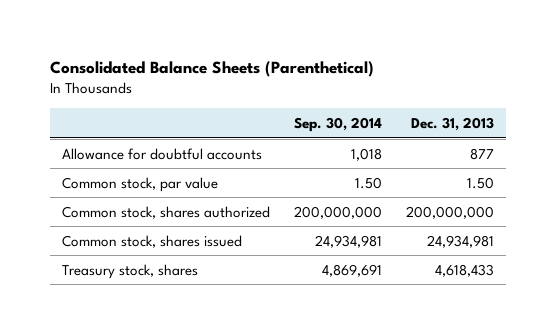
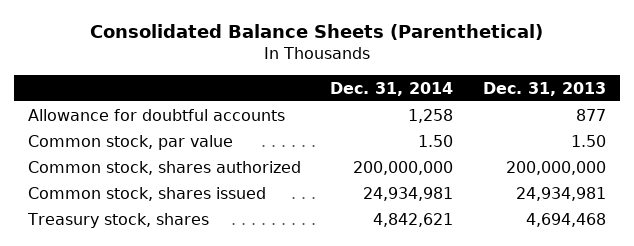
[293,116,382,132] Sep. 30, 2014 -> none
none -> [330,81,454,96] Dec. 31, 2014
[434,263,494,277] 4,618,433 -> [525,212,606,227] 4,694,468

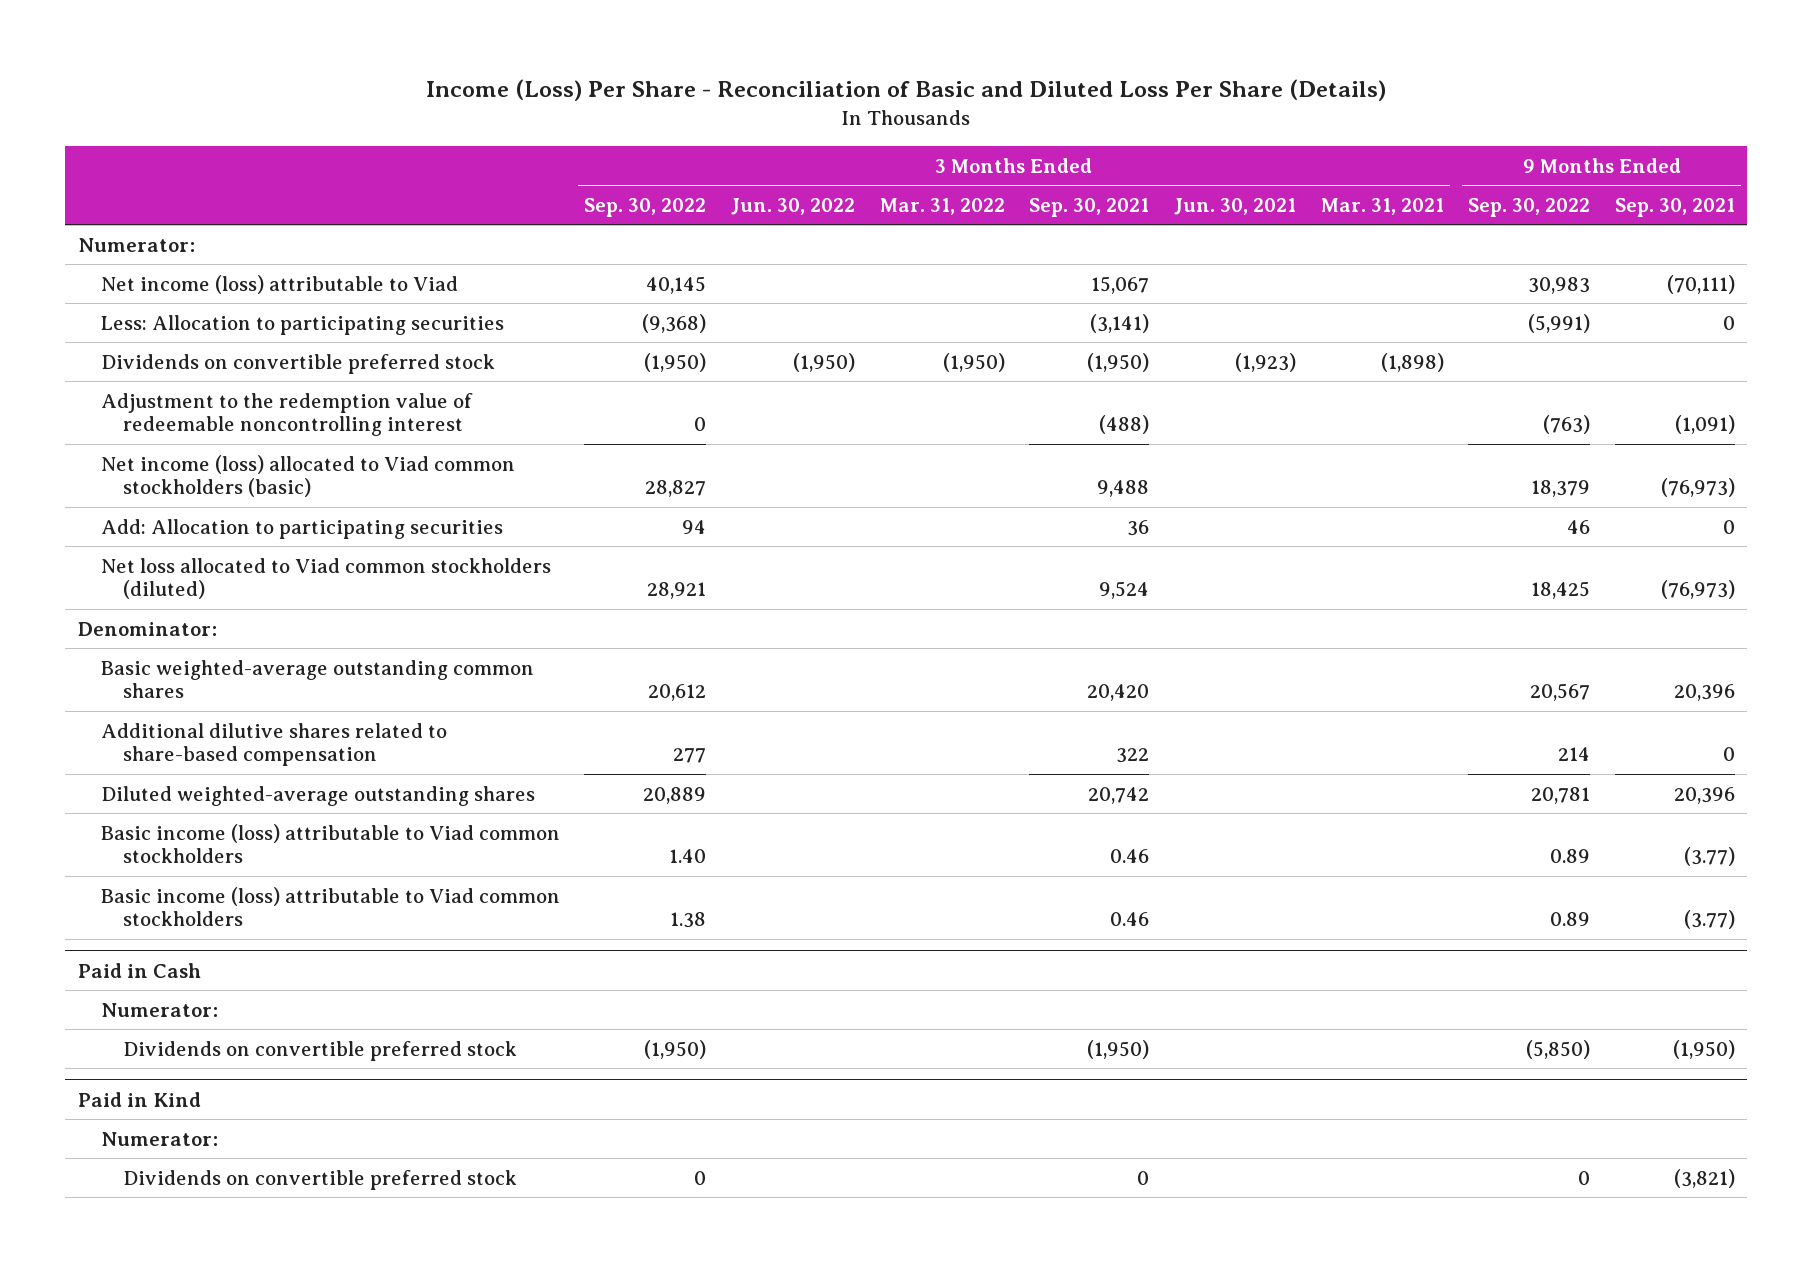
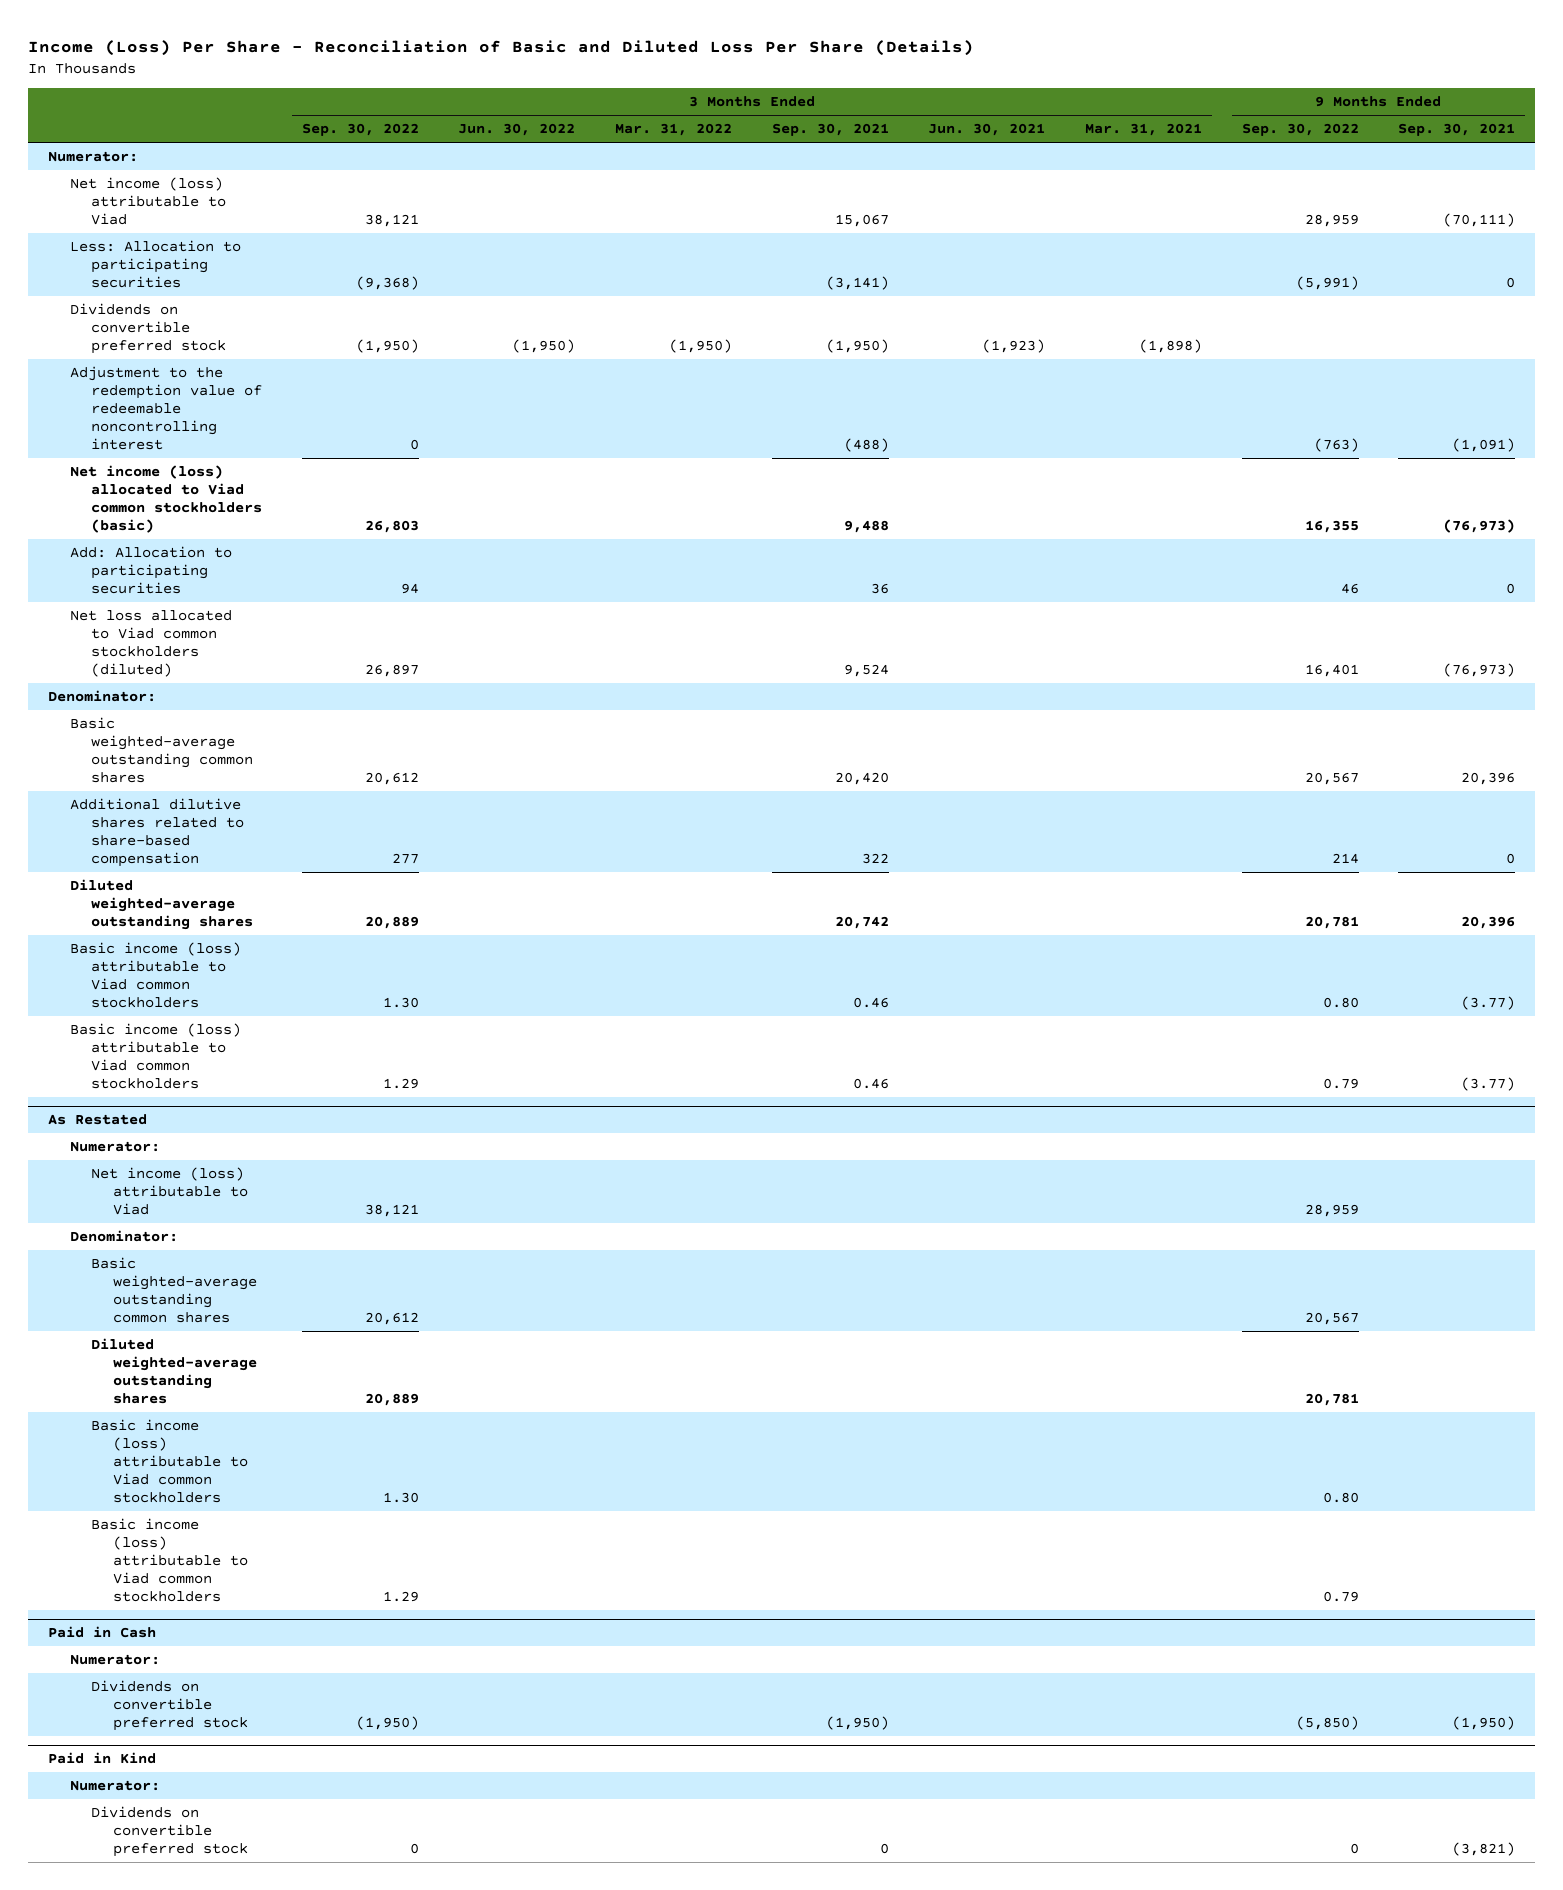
[646,275,707,294] 40,145 -> [364,213,419,227] 38,121
[1528,276,1591,294] 30,983 -> [1304,213,1359,227] 28,959
[645,480,707,498] 28,827 -> [364,519,419,533] 26,803
[1531,480,1591,498] 18,379 -> [1304,519,1359,533] 16,355
[647,582,707,600] 28,921 -> [364,663,419,677] 26,897
[1531,581,1591,600] 18,425 -> [1304,663,1359,677] 16,401
[669,849,707,864] 1.40 -> [382,996,419,1008] 1.30
[1550,849,1591,864] 0.89 -> [1322,996,1359,1008] 0.80
[670,912,707,929] 1.38 -> [382,1077,419,1089] 1.29
[1550,912,1591,927] 0.89 -> [1322,1077,1359,1089] 0.79
none -> [48,1113,148,1125] As Restated
none -> [69,1140,160,1152] Numerator:
none -> [91,1166,248,1215] Net income (loss) attributable to Viad
none -> [69,1229,178,1242] Denominator:
none -> [91,1256,257,1323] Basic weighted-average outstanding common shares
none -> [91,1337,257,1404] Diluted weighted-average outstanding shares
none -> [91,1418,248,1504] Basic income (loss) attributable to Viad common stockholders
none -> [91,1517,248,1603] Basic income (loss) attributable to Viad common stockholders

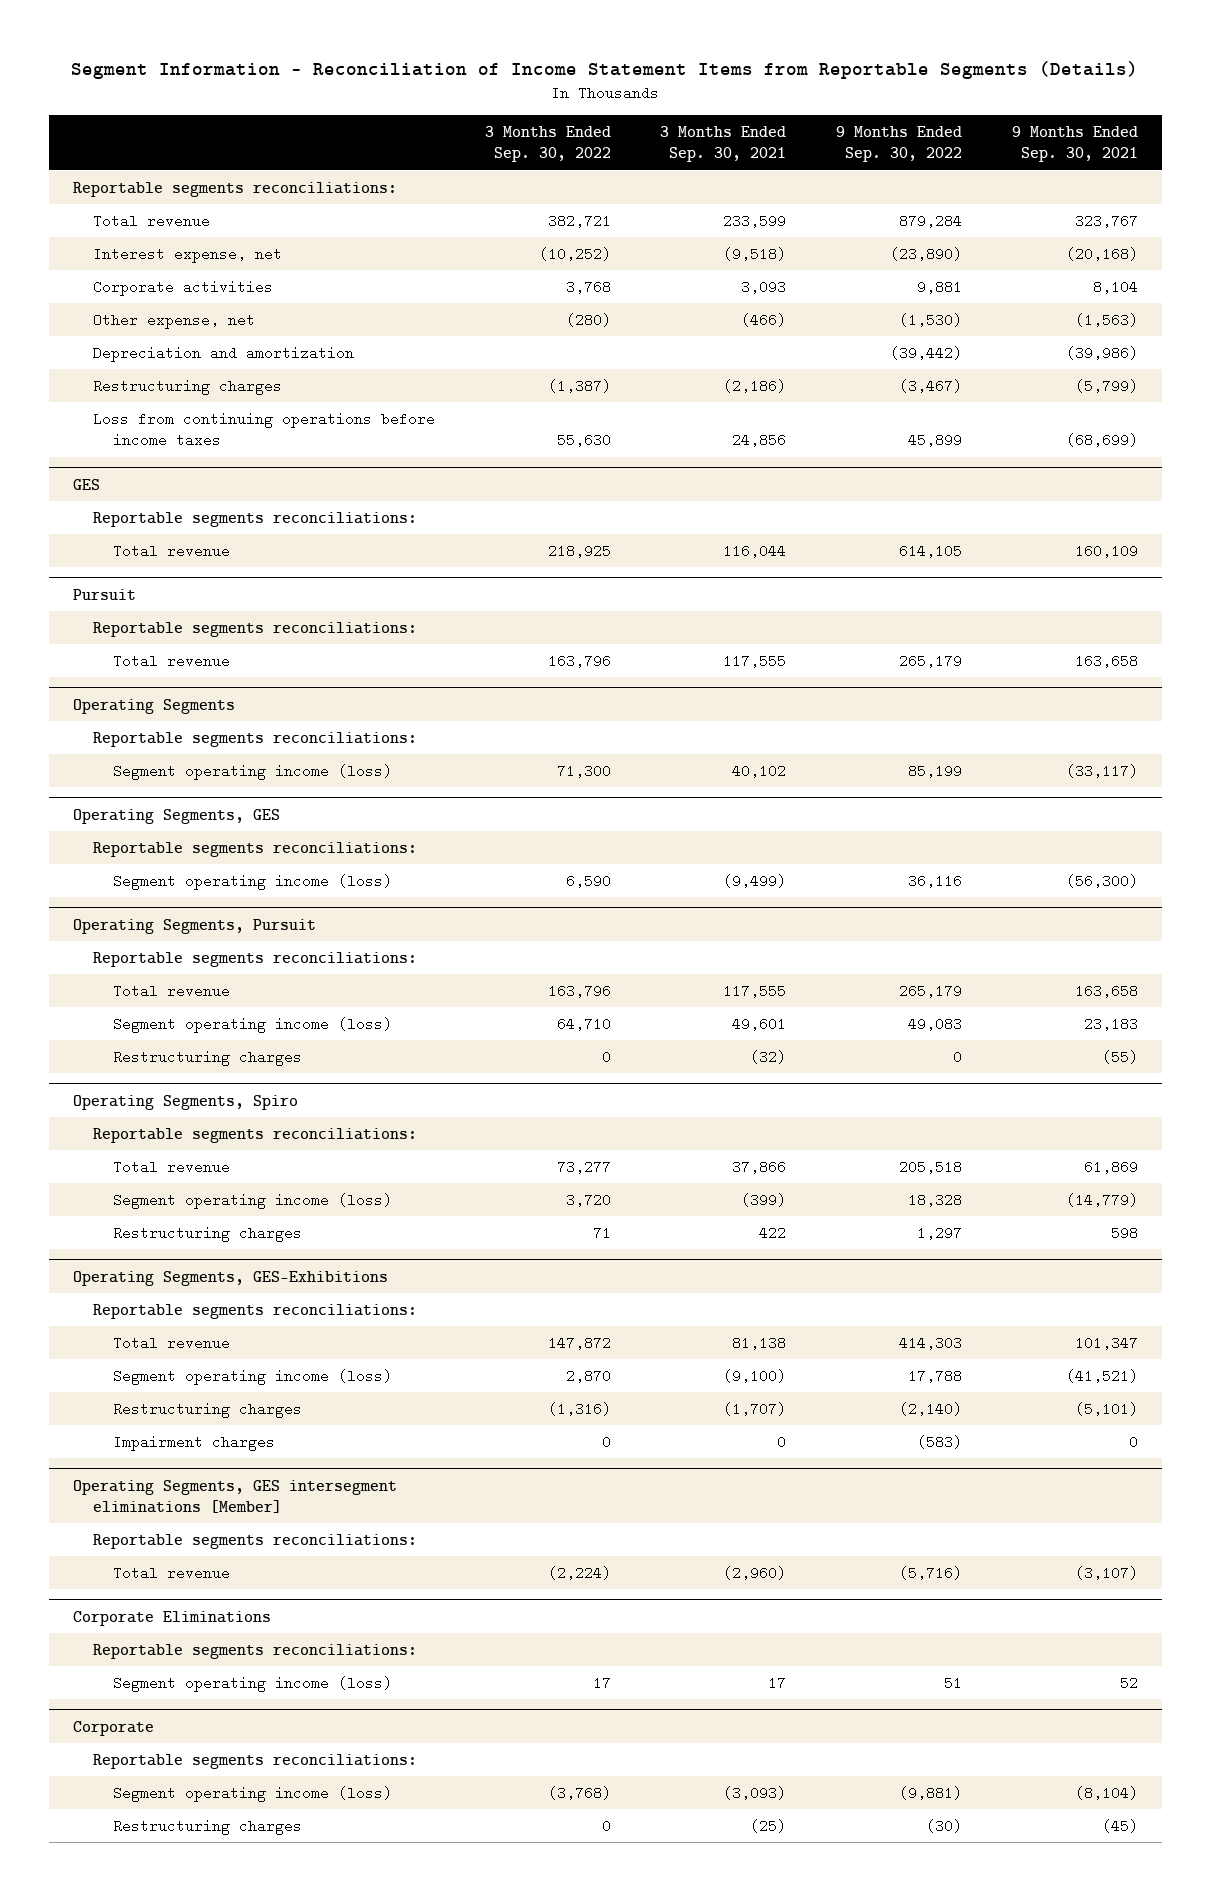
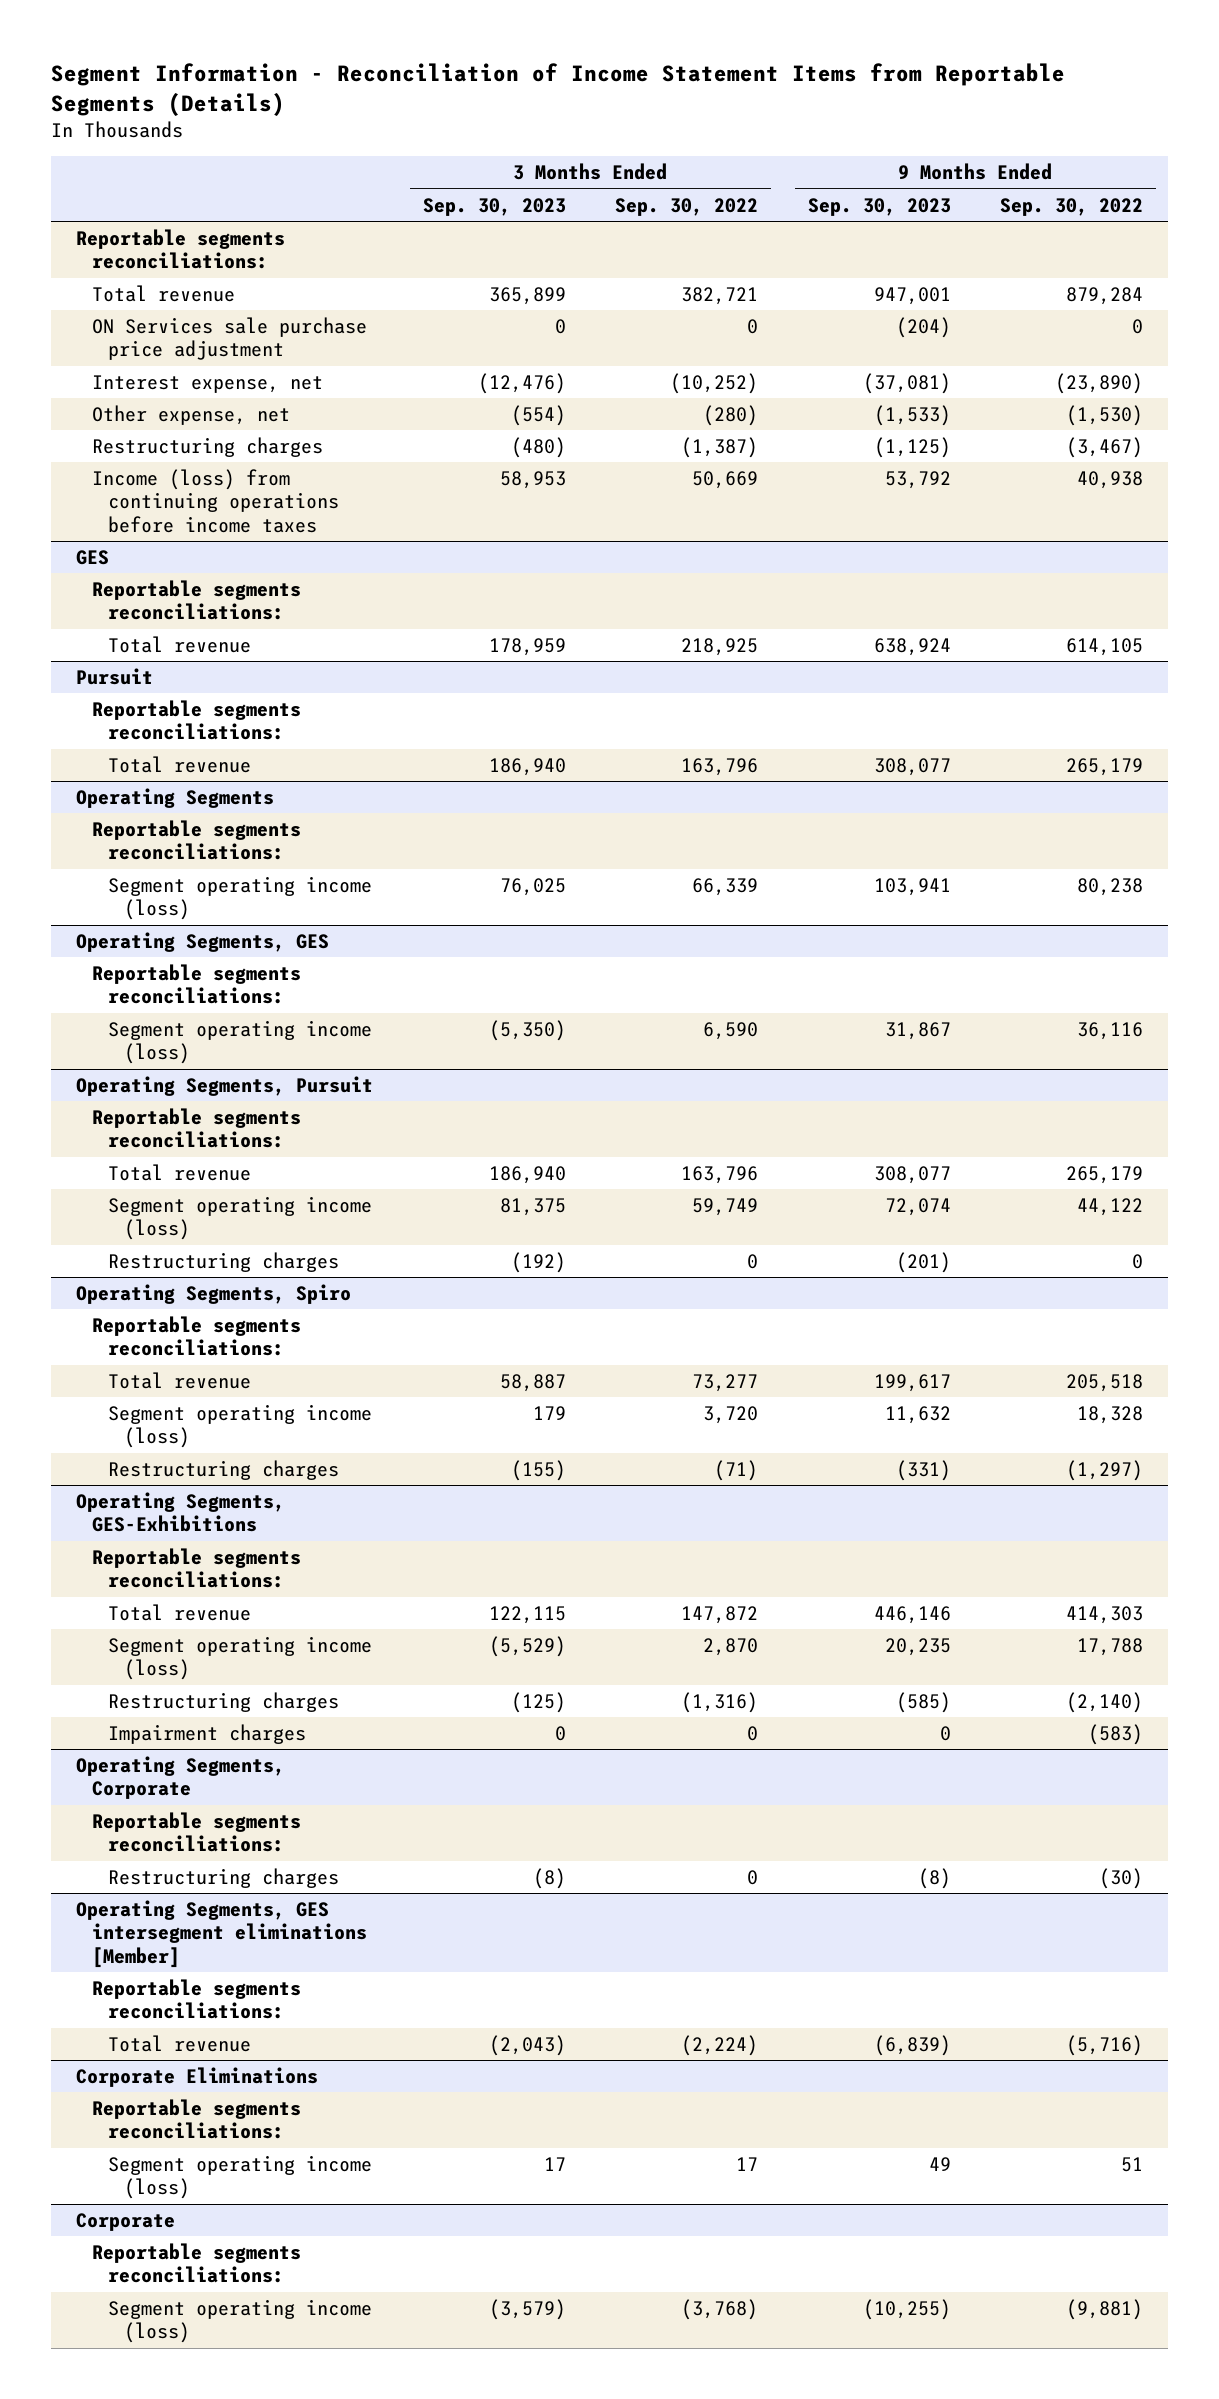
[660,125,787,163] 3 Months Ended Sep. 30, 2021 -> none
[1011,125,1138,163] 9 Months Ended Sep. 30, 2021 -> none
none -> [422,197,566,216] Sep. 30, 2023
none -> [807,197,951,216] Sep. 30, 2023
none -> [92,316,368,361] ON Services sale purchase price adjustment
[93,279,274,296] Corporate activities -> none
[93,345,355,362] Depreciation and amortization -> none
[93,411,436,448] Loss from continuing operations before income taxes -> [92,468,340,533] Income (loss) from continuing operations before income taxes
[556,433,611,448] 55,630 -> [692,470,759,489] 50,669
[907,433,962,448] 45,899 -> [1077,470,1144,489] 40,938
[556,763,611,778] 71,300 -> [692,877,759,896] 66,339
[907,763,962,778] 85,199 -> [1077,877,1144,896] 80,238
[556,1016,611,1031] 64,710 -> [692,1197,759,1216] 59,749
[907,1016,962,1031] 49,083 -> [1077,1197,1144,1216] 44,122
[592,1225,611,1240] 71 -> [714,1459,759,1481] (71)
[916,1225,962,1240] 1,297 -> [1066,1459,1144,1481] (1,297)
none -> [76,1755,286,1800] Operating Segments, Corporate
none -> [92,1811,302,1853] Reportable segments reconciliations:
none -> [108,1867,340,1888] Restructuring charges
[112,1818,302,1835] Restructuring charges -> none

